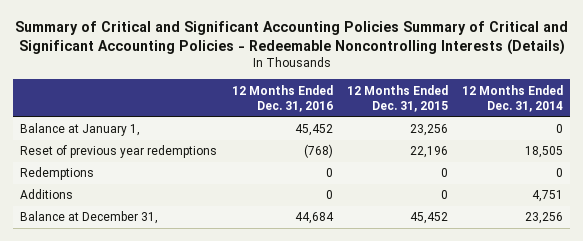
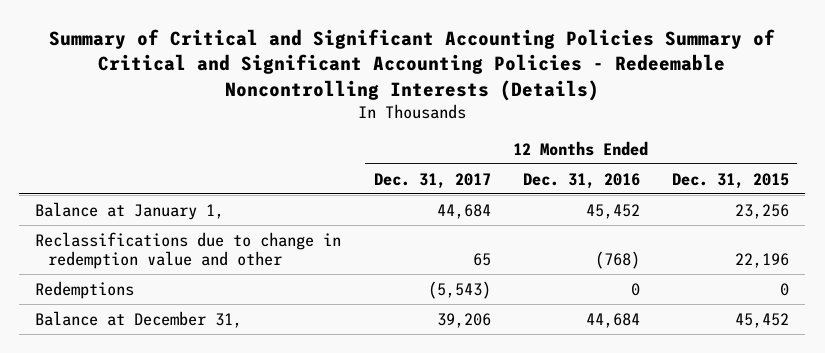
[461,84,563,112] 12 Months Ended Dec. 31, 2014 -> none
none -> [373,172,491,189] Dec. 31, 2017
[20,145,218,159] Reset of previous year redemptions -> [35,231,342,269] Reclassifications due to change in redemption value and other
[20,189,74,200] Additions -> none

